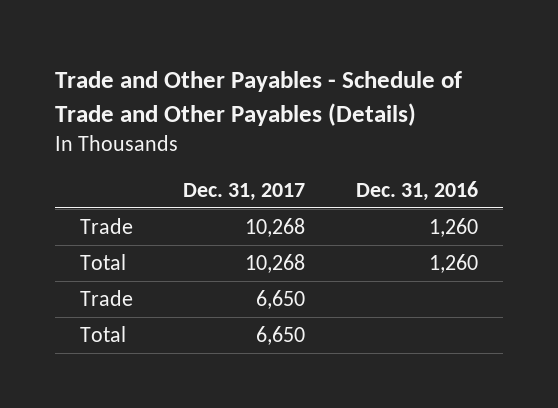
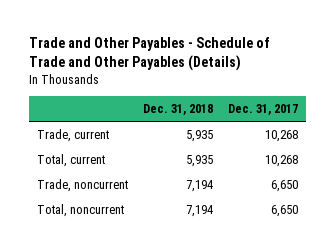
[355,181,478,202] Dec. 31, 2016 -> none
none -> [142,104,213,116] Dec. 31, 2018
[80,217,134,234] Trade -> [36,128,109,142] Trade, current
[80,253,127,270] Total -> [36,153,105,167] Total, current
[80,289,134,306] Trade -> [36,178,128,192] Trade, noncurrent
[80,325,127,342] Total -> [36,203,124,217] Total, noncurrent

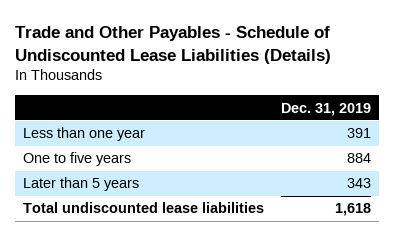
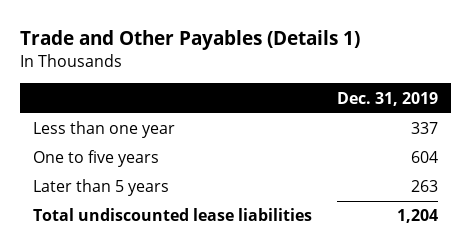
[14,25,331,64] Trade and Other Payables - Schedule of Undiscounted Lease Liabilities (Details) -> [20,30,361,51] Trade and Other Payables (Details 1)
[347,128,372,139] 391 -> [411,122,439,135] 337
[347,153,372,164] 884 -> [411,151,439,164] 604
[347,178,372,189] 343 -> [411,180,439,193] 263
[335,203,372,217] 1,618 -> [397,209,439,224] 1,204

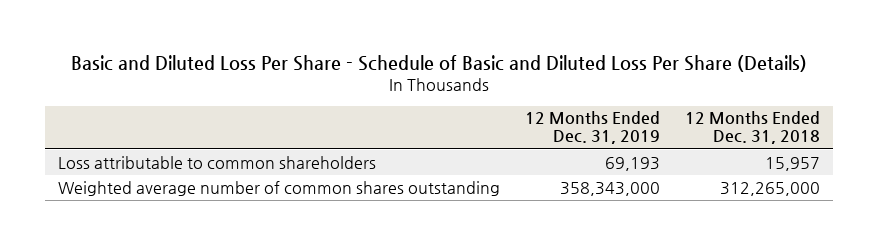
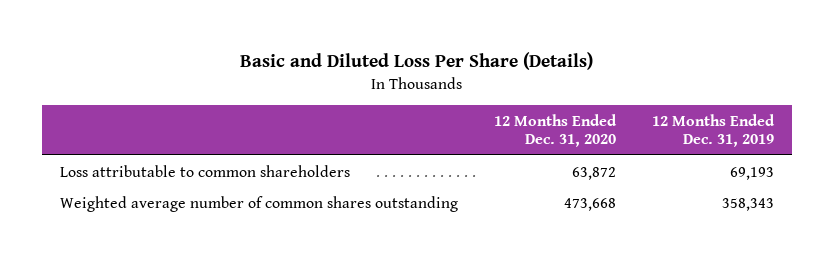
[70,55,807,73] Basic and Diluted Loss Per Share - Schedule of Basic and Diluted Loss Per Share (Details) -> [239,51,593,70] Basic and Diluted Loss Per Share (Details)
[685,111,821,145] 12 Months Ended Dec. 31, 2018 -> none
none -> [493,113,617,148] 12 Months Ended Dec. 31, 2020
[559,181,660,196] 358,343,000 -> [721,197,774,211] 358,343

